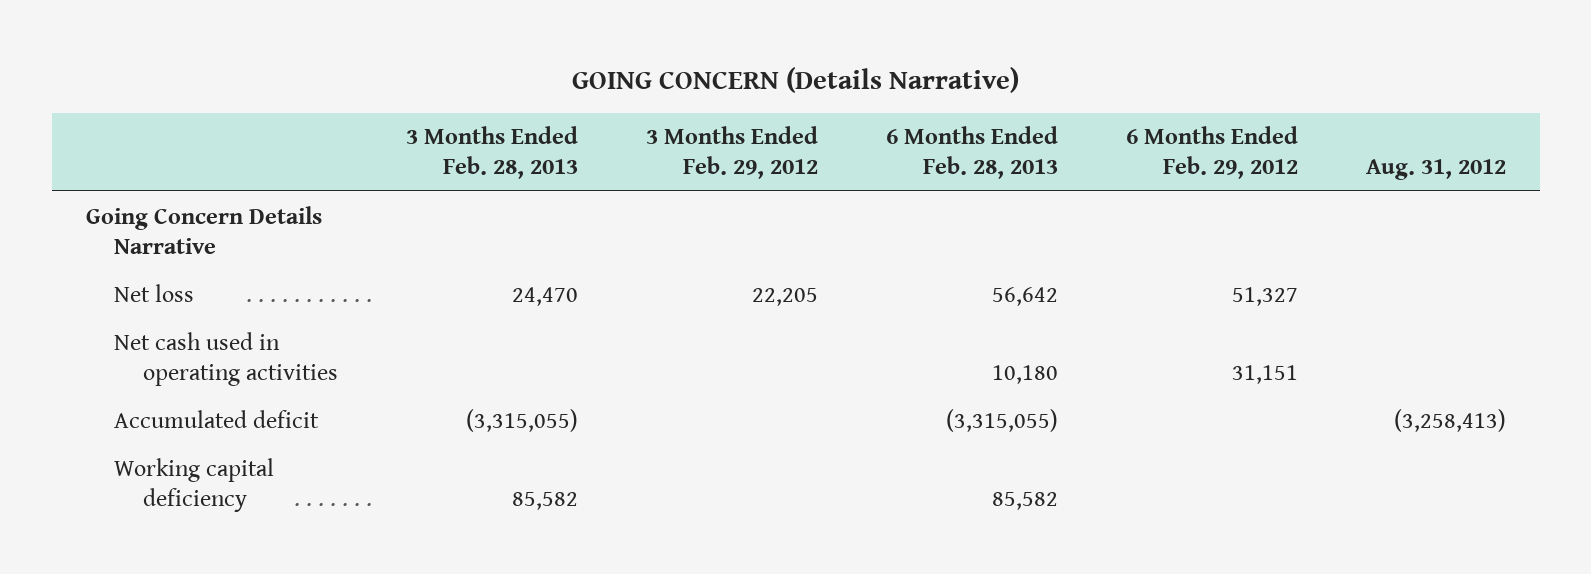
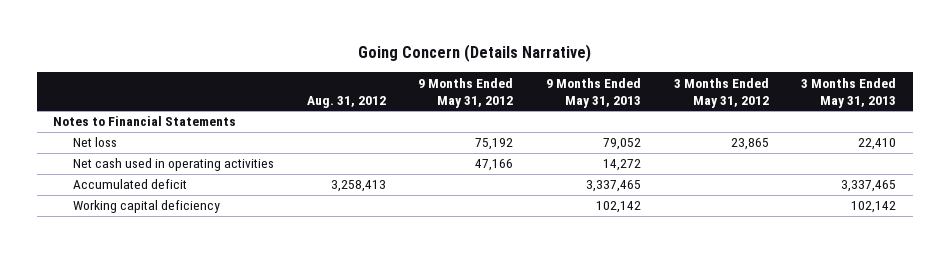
[571,66,1019,93] GOING CONCERN (Details Narrative) -> [357,44,591,63] Going Concern (Details Narrative)
[405,126,578,180] 3 Months Ended Feb. 28, 2013 -> none
[645,126,818,180] 3 Months Ended Feb. 29, 2012 -> none
[885,126,1058,180] 6 Months Ended Feb. 28, 2013 -> none
[1125,126,1298,180] 6 Months Ended Feb. 29, 2012 -> none
none -> [418,77,514,108] 9 Months Ended May 31, 2012
none -> [545,77,641,108] 9 Months Ended May 31, 2013
none -> [673,77,769,108] 3 Months Ended May 31, 2012
none -> [801,77,897,108] 3 Months Ended May 31, 2013
[85,205,322,254] Going Concern Details Narrative -> none
none -> [53,116,237,127] Notes to Financial Statements
[1393,408,1506,432] (3,258,413) -> [330,180,386,193] 3,258,413

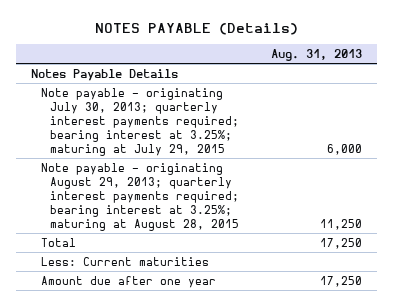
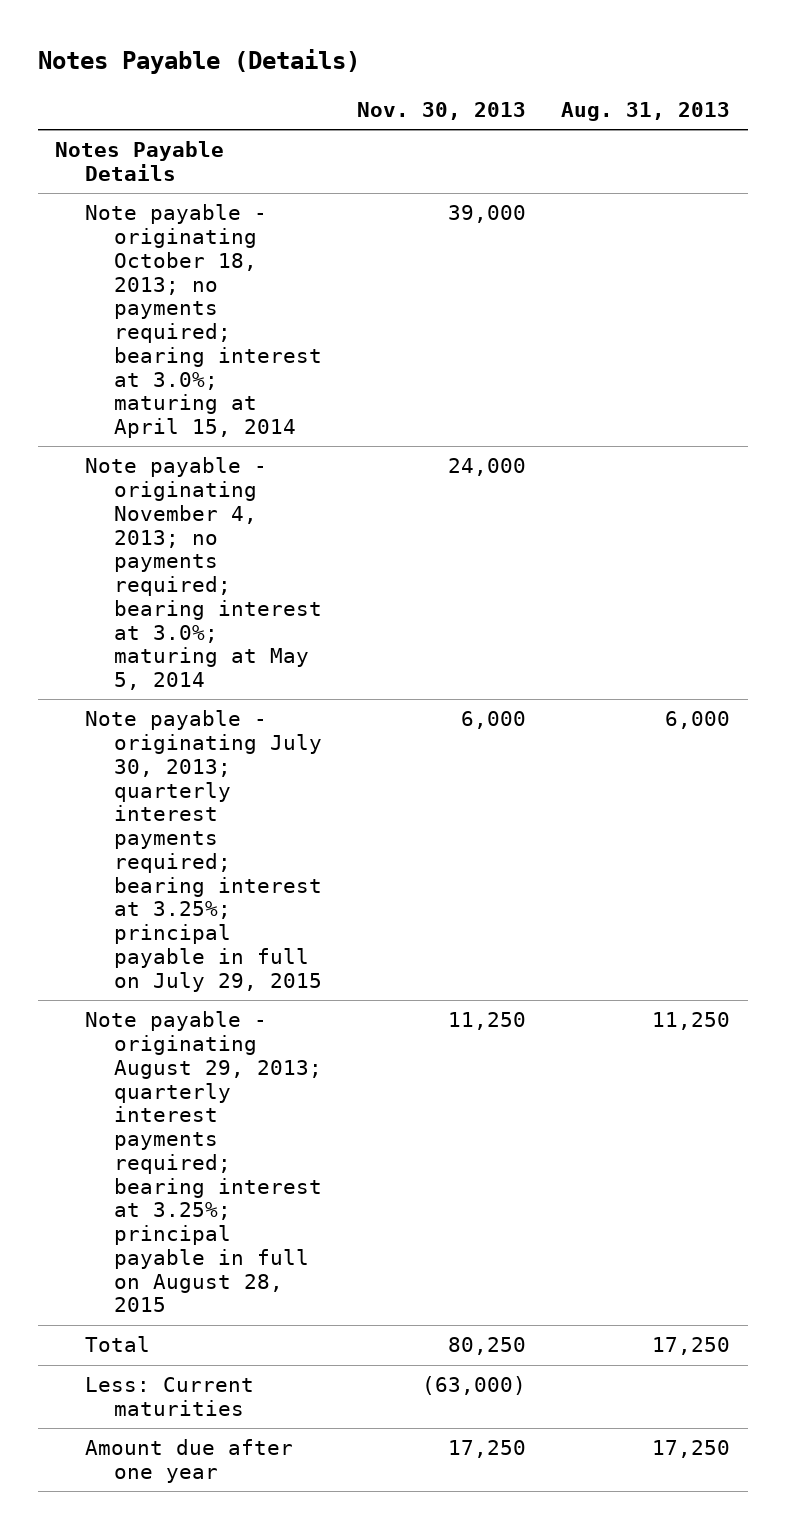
[94,22,298,35] NOTES PAYABLE (Details) -> [37,49,360,75] Notes Payable (Details)
none -> [357,102,527,121] Nov. 30, 2013
none -> [84,204,322,439] Note payable - originating October 18, 2013; no payments required; bearing interest at 3.0%; maturing at April 15, 2014
none -> [84,457,322,691] Note payable - originating November 4, 2013; no payments required; bearing interest at 3.0%; maturing at May 5, 2014
[40,87,239,156] Note payable - originating July 30, 2013; quarterly interest payments required; bearing interest at 3.25%; maturing at July 29, 2015 -> [84,710,322,992] Note payable - originating July 30, 2013; quarterly interest payments required; bearing interest at 3.25%; principal payable in full on July 29, 2015
[40,162,239,231] Note payable - originating August 29, 2013; quarterly interest payments required; bearing interest at 3.25%; maturing at August 28, 2015 -> [84,1011,322,1313] Note payable - originating August 29, 2013; quarterly interest payments required; bearing interest at 3.25%; principal payable in full on August 28, 2015

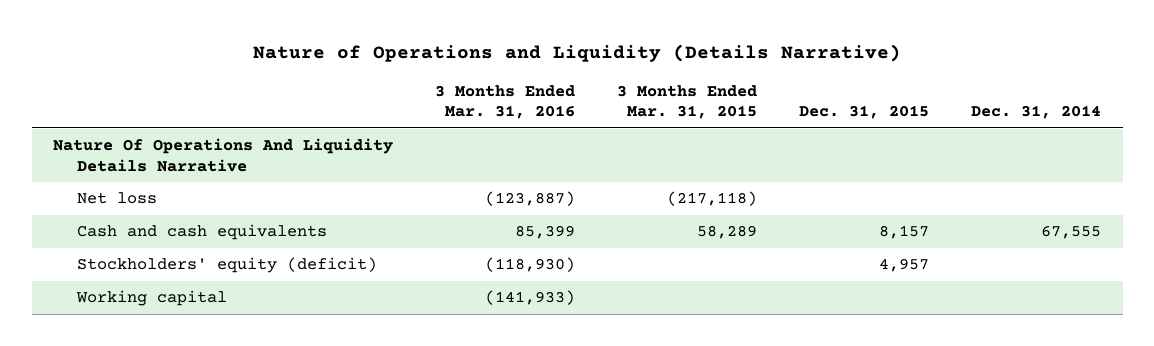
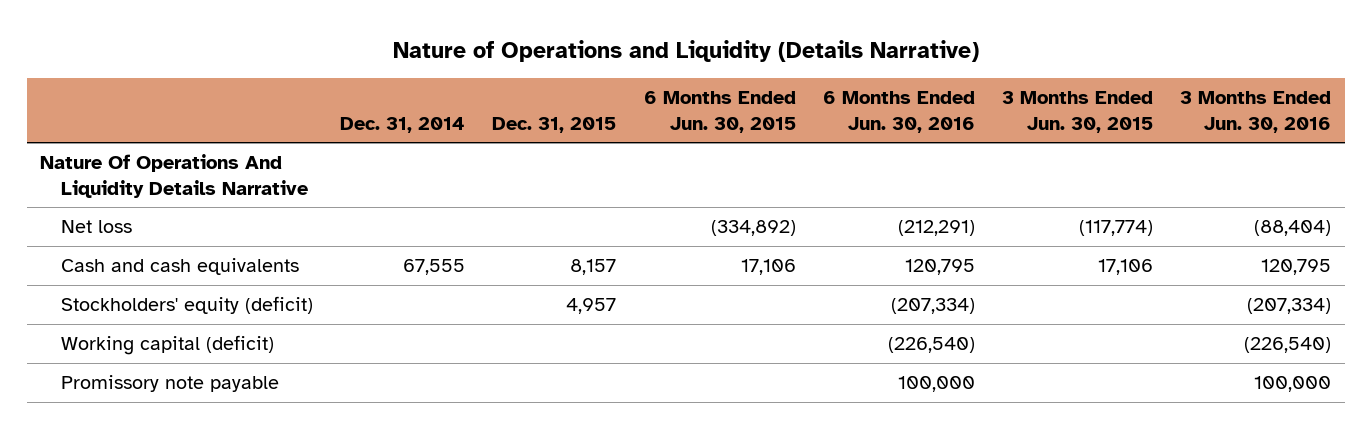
[434,84,575,120] 3 Months Ended Mar. 31, 2016 -> none
[617,84,758,120] 3 Months Ended Mar. 31, 2015 -> none
none -> [643,91,796,133] 6 Months Ended Jun. 30, 2015
none -> [822,91,975,133] 6 Months Ended Jun. 30, 2016
none -> [1002,91,1154,133] 3 Months Ended Jun. 30, 2015
none -> [1180,91,1332,133] 3 Months Ended Jun. 30, 2016
[76,290,228,307] Working capital -> [60,335,274,356] Working capital (deficit)
none -> [60,375,279,393] Promissory note payable

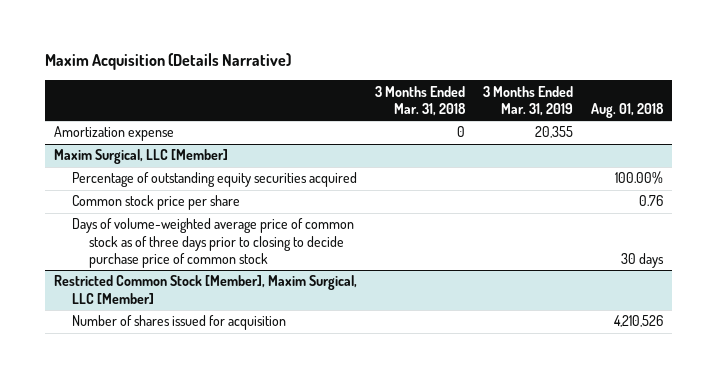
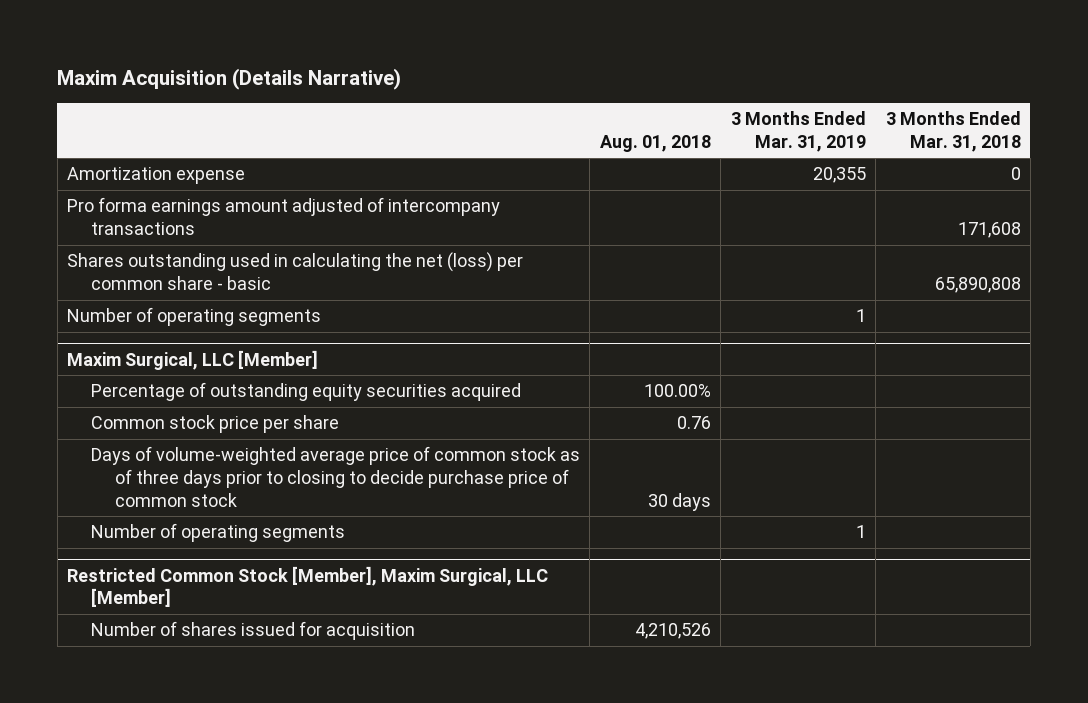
none -> [67,197,501,235] Pro forma earnings amount adjusted of intercompany transactions
none -> [67,252,524,290] Shares outstanding used in calculating the net (loss) per common share - basic
none -> [67,307,322,327] Number of operating segments
none -> [90,523,345,543] Number of operating segments

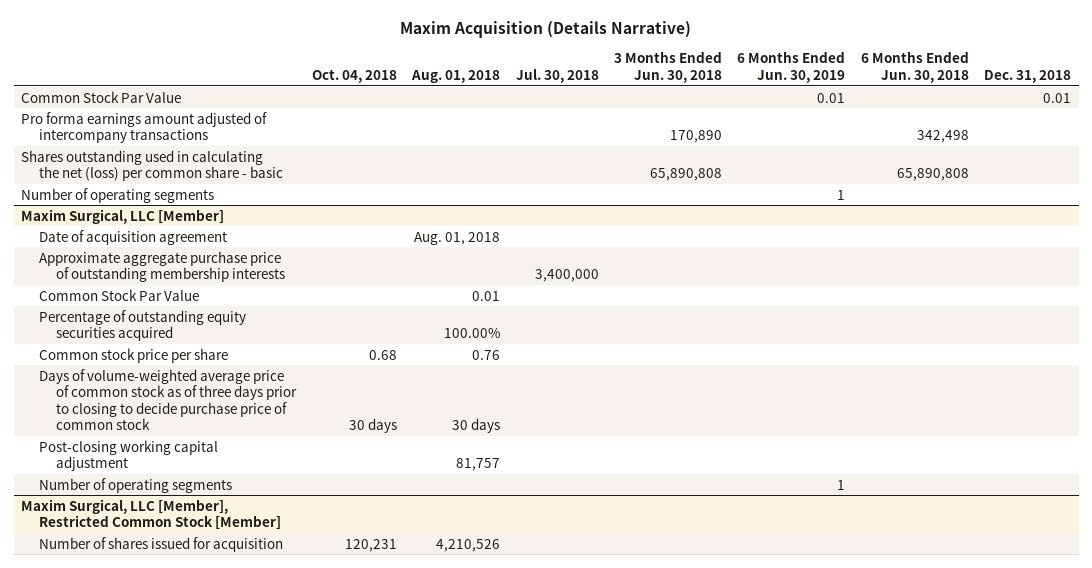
[730,111,866,152] 3 Months Ended Mar. 31, 2019 -> none
[885,111,1021,152] 3 Months Ended Mar. 31, 2018 -> none
none -> [311,68,397,83] Oct. 04, 2018
none -> [515,68,599,83] Jul. 30, 2018
none -> [613,51,722,83] 3 Months Ended Jun. 30, 2018
none -> [737,51,846,83] 6 Months Ended Jun. 30, 2019
none -> [860,51,969,83] 6 Months Ended Jun. 30, 2018
none -> [984,69,1072,83] Dec. 31, 2018
[67,167,246,185] Amortization expense -> none
none -> [21,90,182,103] Common Stock Par Value
none -> [38,229,227,245] Date of acquisition agreement
none -> [38,250,286,283] Approximate aggregate purchase price of outstanding membership interests
none -> [38,288,199,301] Common Stock Par Value
none -> [38,439,218,472] Post-closing working capital adjustment
[67,565,549,608] Restricted Common Stock [Member], Maxim Surgical, LLC [Member] -> [21,498,281,531] Maxim Surgical, LLC [Member], Restricted Common Stock [Member]

